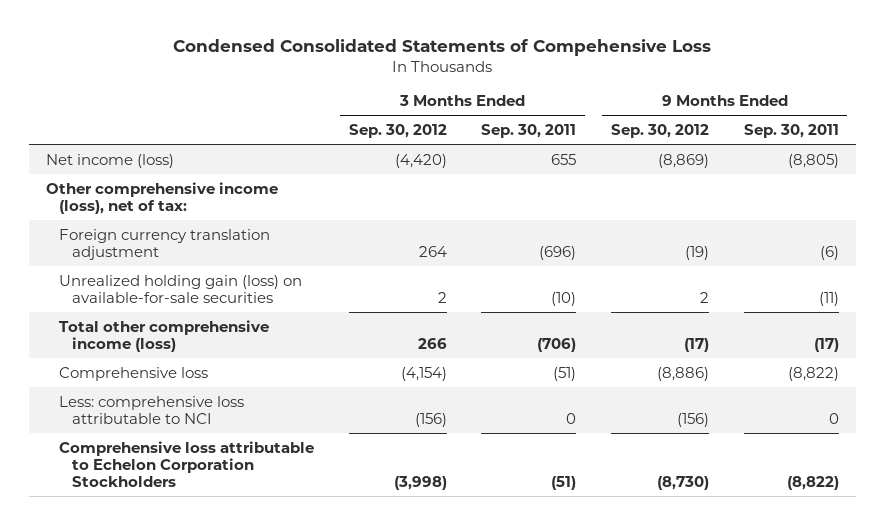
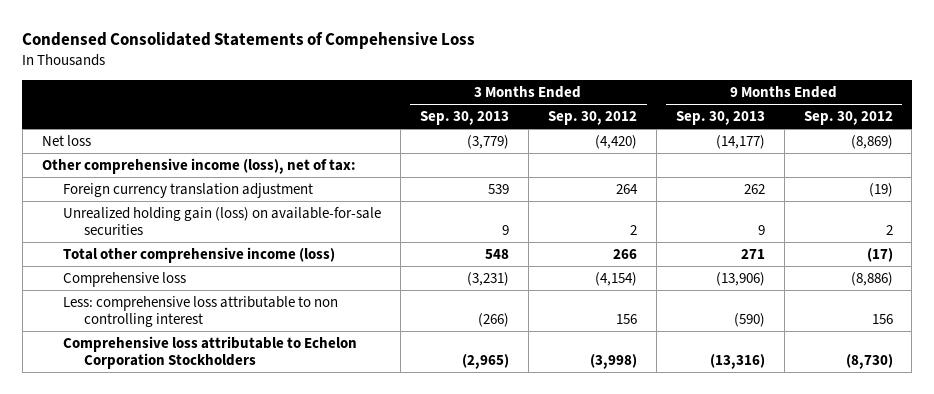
[481,124,577,139] Sep. 30, 2011 -> none
[743,124,839,139] Sep. 30, 2011 -> none
none -> [419,111,509,126] Sep. 30, 2013
none -> [675,111,765,126] Sep. 30, 2013
[45,153,174,168] Net income (loss) -> [41,134,91,146] Net loss
[58,395,244,424] Less: comprehensive loss attributable to NCI -> [63,295,339,328] Less: comprehensive loss attributable to non controlling interest
[414,412,447,427] (156) -> [615,314,637,325] 156
[677,412,710,427] (156) -> [871,314,893,325] 156

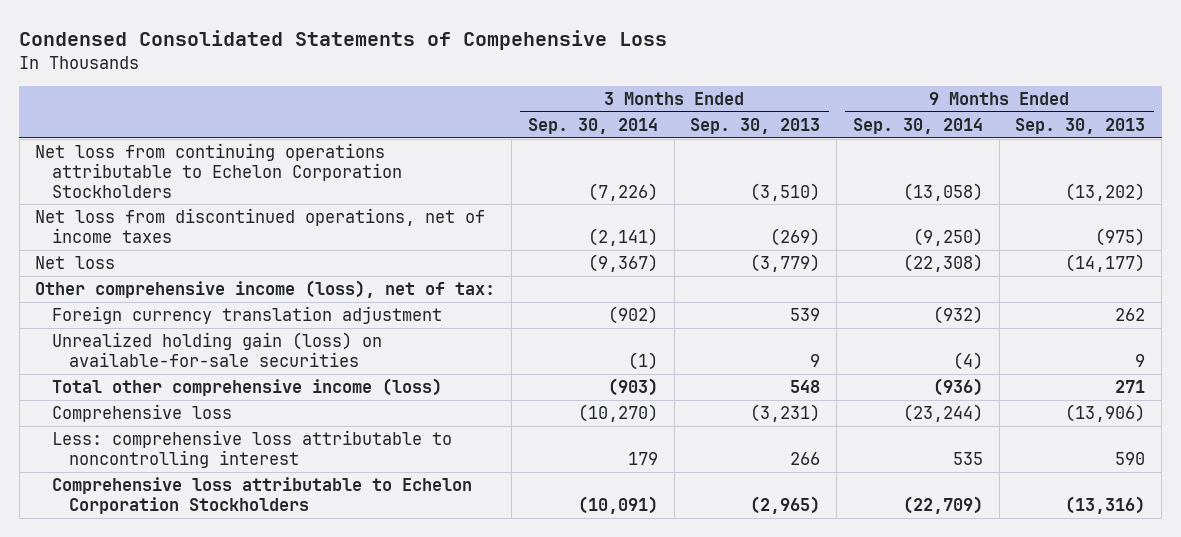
[547,111,637,126] Sep. 30, 2012 -> none
[803,111,893,126] Sep. 30, 2012 -> none
none -> [527,117,658,134] Sep. 30, 2014
none -> [852,117,983,134] Sep. 30, 2014
none -> [35,143,403,198] Net loss from continuing operations attributable to Echelon Corporation Stockholders
none -> [35,208,486,243] Net loss from discontinued operations, net of income taxes
[63,295,339,328] Less: comprehensive loss attributable to non controlling interest -> [52,430,453,468] Less: comprehensive loss attributable to noncontrolling interest
[477,313,509,328] (266) -> [790,451,821,465] 266
[733,313,765,328] (590) -> [1115,451,1146,465] 590

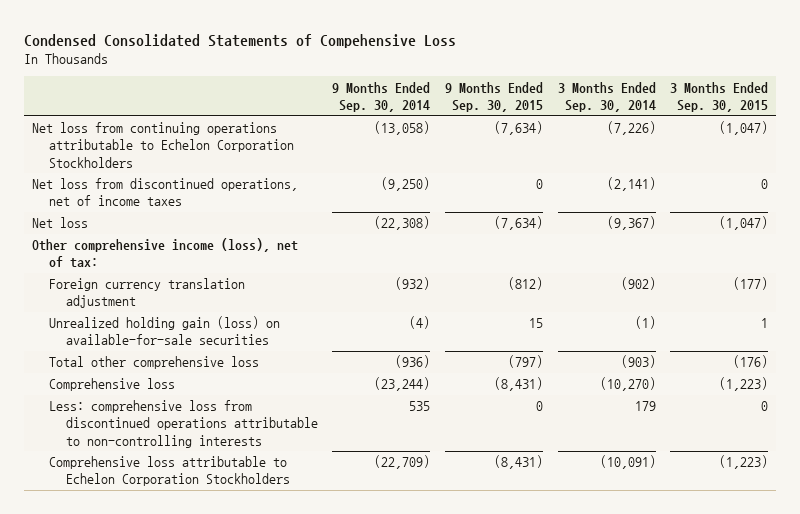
[690,117,821,134] Sep. 30, 2013 -> none
[1015,117,1146,134] Sep. 30, 2013 -> none
none -> [444,81,543,112] 9 Months Ended Sep. 30, 2015
none -> [670,81,769,112] 3 Months Ended Sep. 30, 2015
[52,378,443,397] Total other comprehensive income (loss) -> [48,356,259,370] Total other comprehensive loss
[52,430,453,468] Less: comprehensive loss attributable to noncontrolling interest -> [48,400,318,448] Less: comprehensive loss from discontinued operations attributable to non-controlling interests

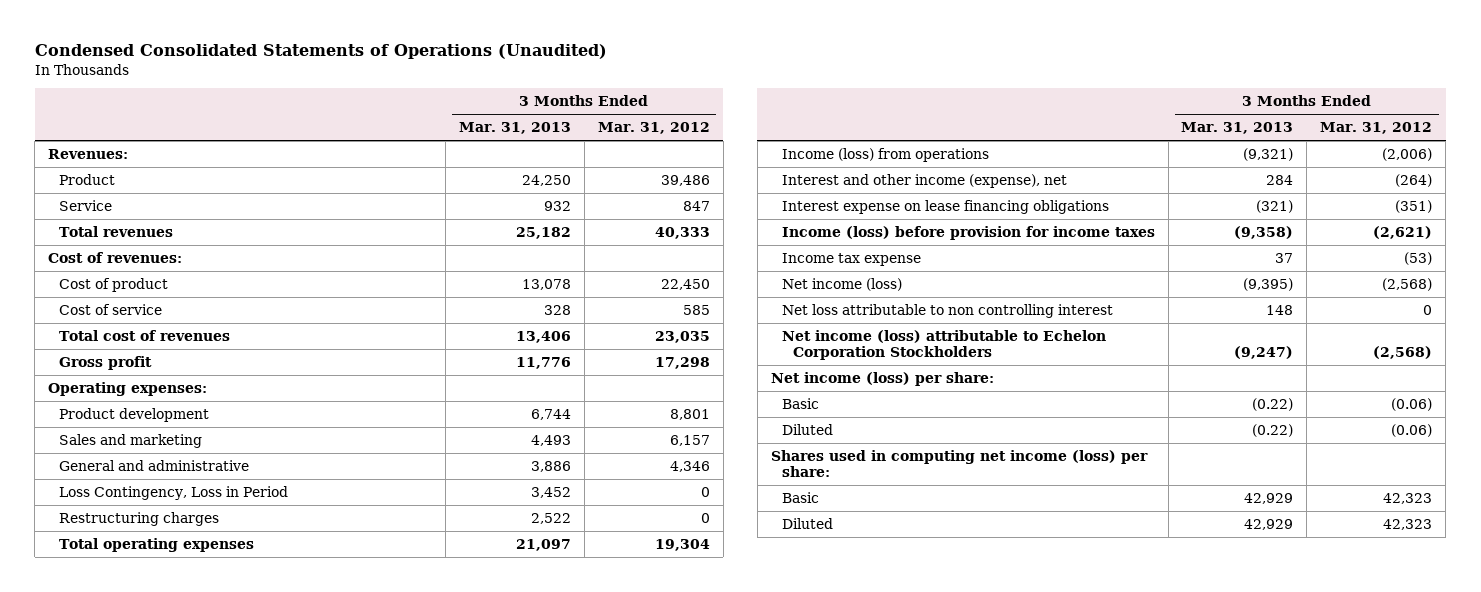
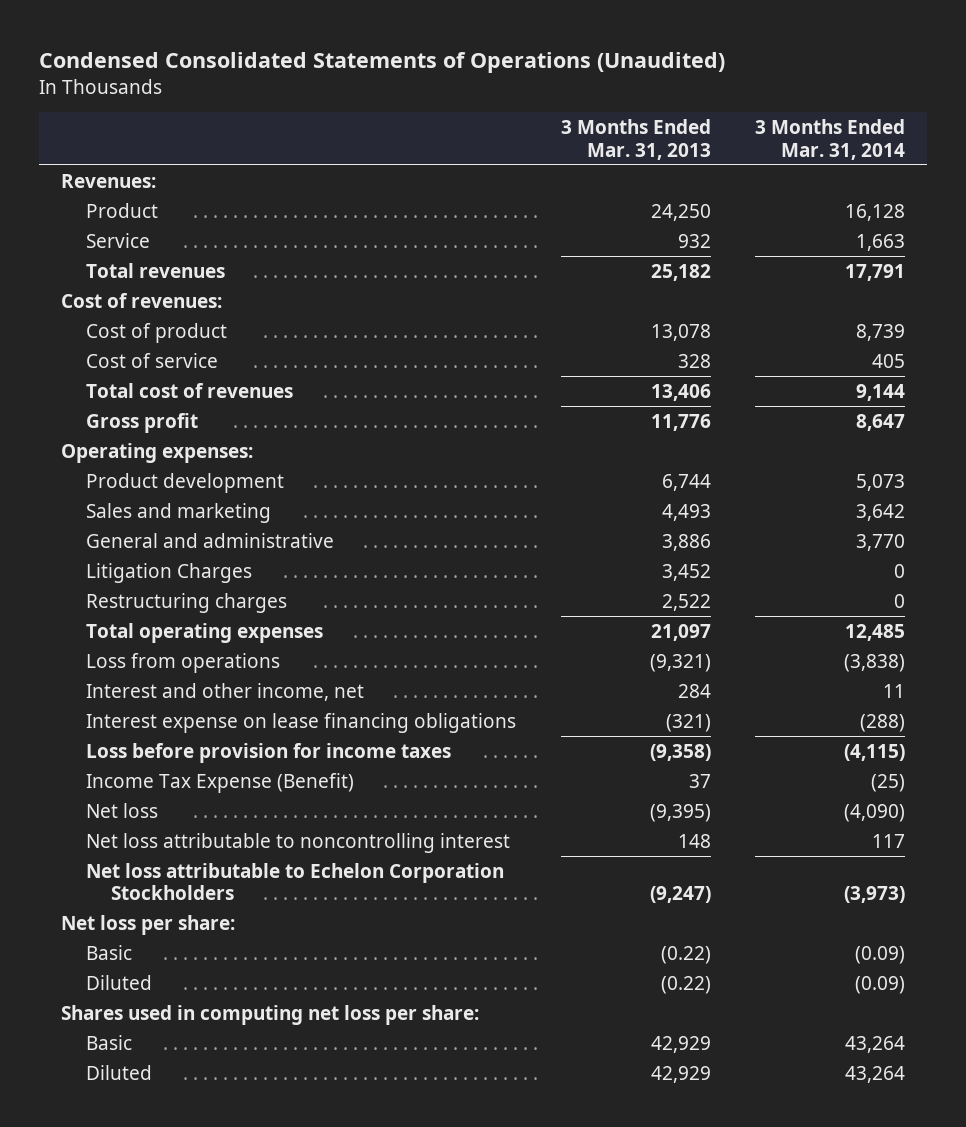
[597,122,710,135] Mar. 31, 2012 -> none
none -> [754,119,905,160] 3 Months Ended Mar. 31, 2014
[59,485,289,500] Loss Contingency, Loss in Period -> [86,562,253,583] Litigation Charges
[781,147,989,162] Income (loss) from operations -> [86,652,281,673] Loss from operations
[781,173,1067,188] Interest and other income (expense), net -> [86,682,365,701] Interest and other income, net
[781,225,1155,240] Income (loss) before provision for income taxes -> [86,742,452,763] Loss before provision for income taxes
[781,252,921,266] Income tax expense -> [86,772,355,793] Income Tax Expense (Benefit)
[781,277,902,291] Net income (loss) -> [86,802,159,818] Net loss
[781,303,1113,318] Net loss attributable to non controlling interest -> [86,832,511,853] Net loss attributable to noncontrolling interest
[781,329,1106,361] Net income (loss) attributable to Echelon Corporation Stockholders -> [86,862,505,901] Net loss attributable to Echelon Corporation Stockholders
[770,371,994,386] Net income (loss) per share: -> [61,914,236,935] Net loss per share:
[770,449,1148,478] Shares used in computing net income (loss) per share: -> [61,1004,480,1025] Shares used in computing net loss per share:

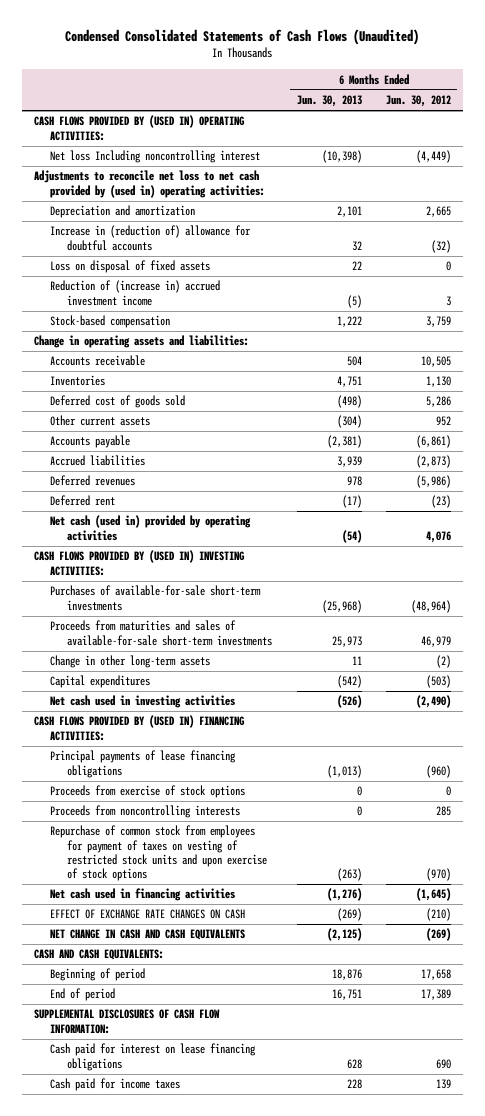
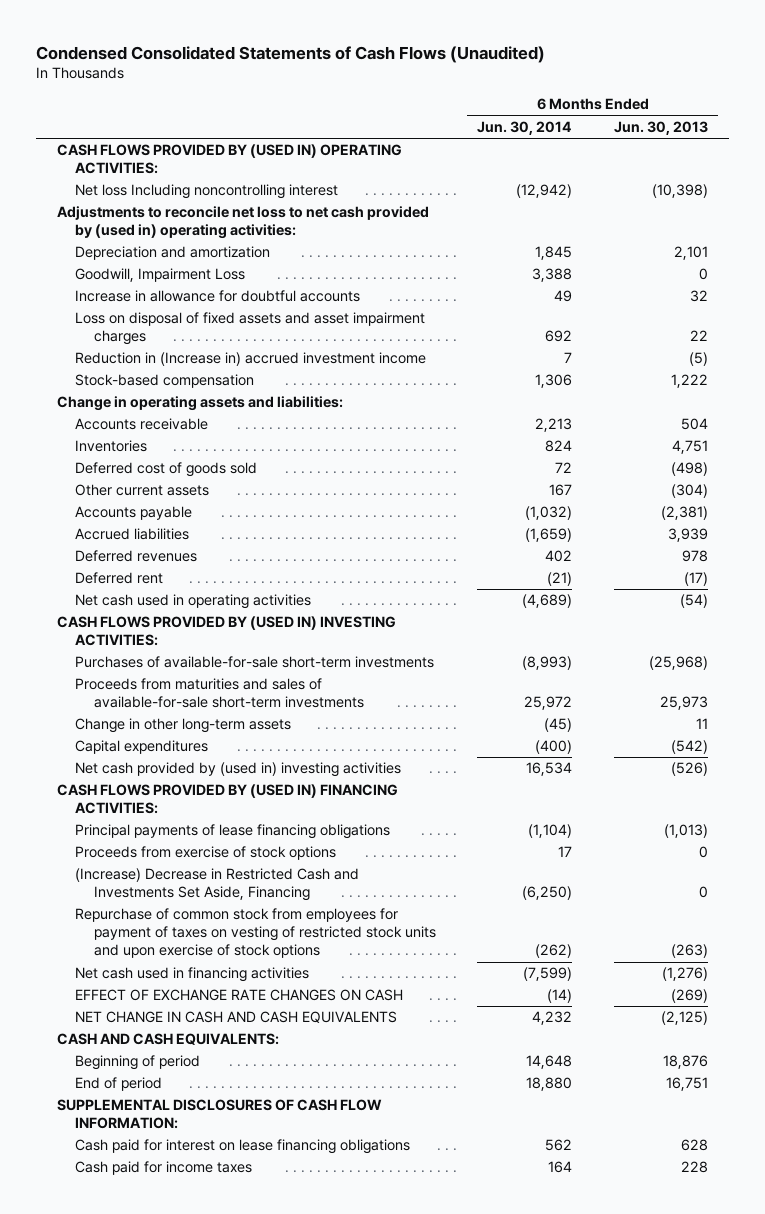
[385,95,451,108] Jun. 30, 2012 -> none
none -> [477,120,573,135] Jun. 30, 2014
none -> [75,268,246,283] Goodwill, Impairment Loss
[50,225,252,251] Increase in (reduction of) allowance for doubtful accounts -> [75,290,361,303] Increase in allowance for doubtful accounts
[50,260,211,274] Loss on disposal of fixed assets -> [75,312,426,346] Loss on disposal of fixed assets and asset impairment charges
[50,280,221,306] Reduction of (increase in) accrued investment income -> [75,352,427,367] Reduction in (Increase in) accrued investment income
[50,515,252,541] Net cash (used in) provided by operating activities -> [75,594,312,610] Net cash used in operating activities
[50,695,236,709] Net cash used in investing activities -> [75,762,402,778] Net cash provided by (used in) investing activities
[50,805,241,819] Proceeds from noncontrolling interests -> none
none -> [75,868,360,902] (Increase) Decrease in Restricted Cash and Investments Set Aside, Financing

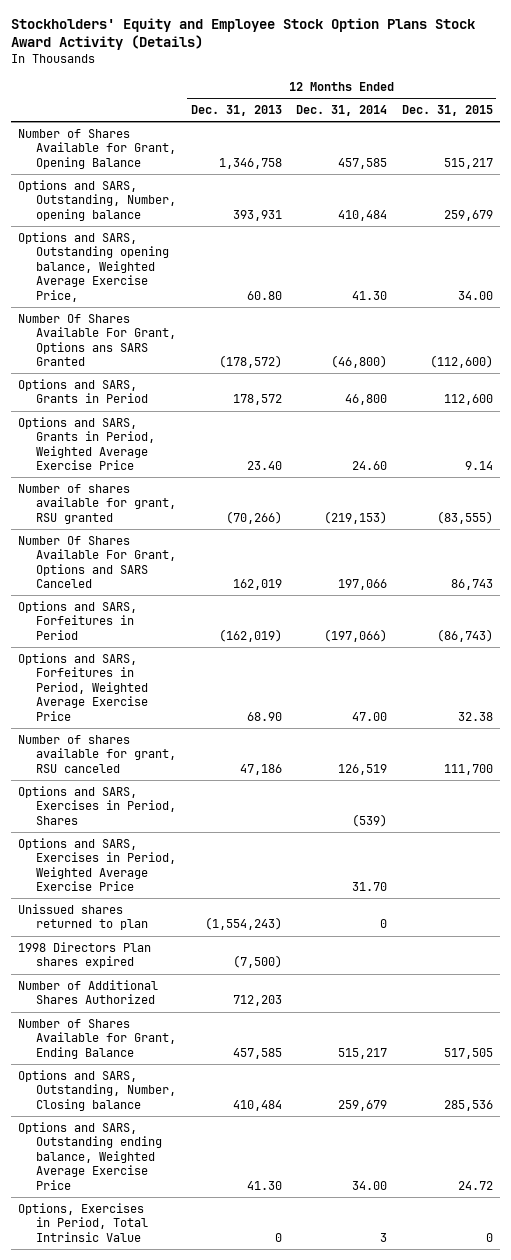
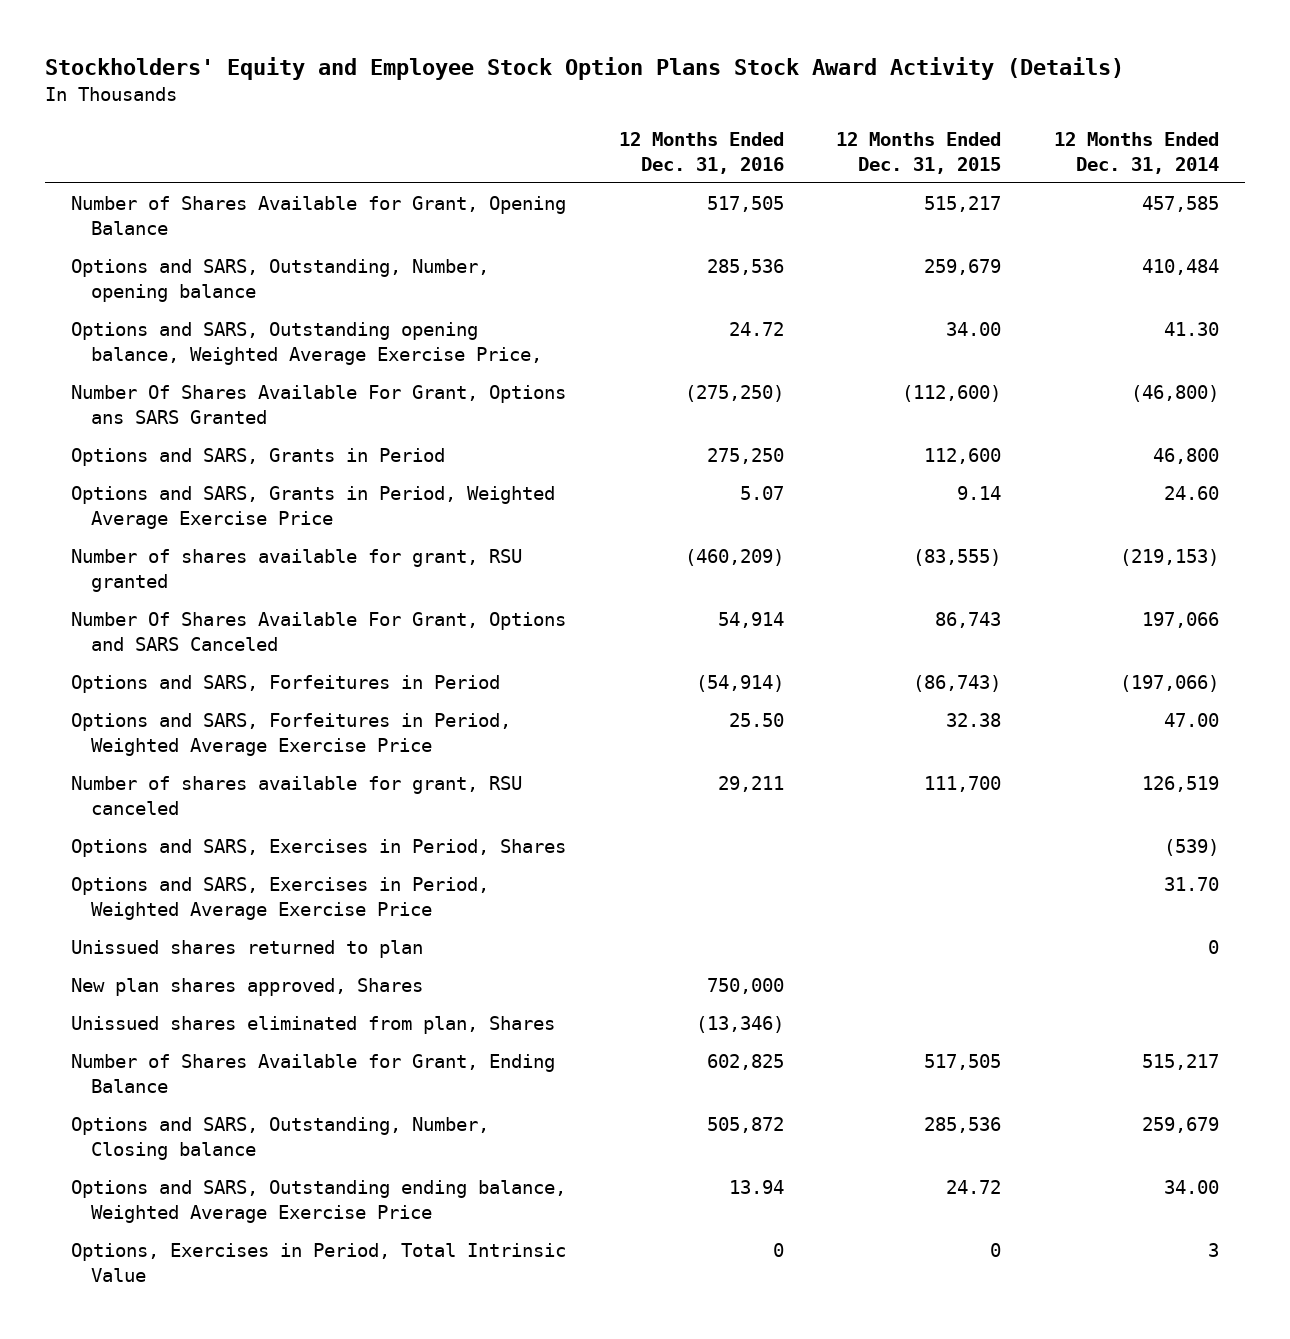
[190,105,282,117] Dec. 31, 2013 -> none
none -> [618,131,784,174] 12 Months Ended Dec. 31, 2016
[18,941,152,969] 1998 Directors Plan shares expired -> none
[18,979,159,1005] Number of Additional Shares Authorized -> [71,978,424,997] New plan shares approved, Shares
none -> [71,1016,556,1035] Unissued shares eliminated from plan, Shares

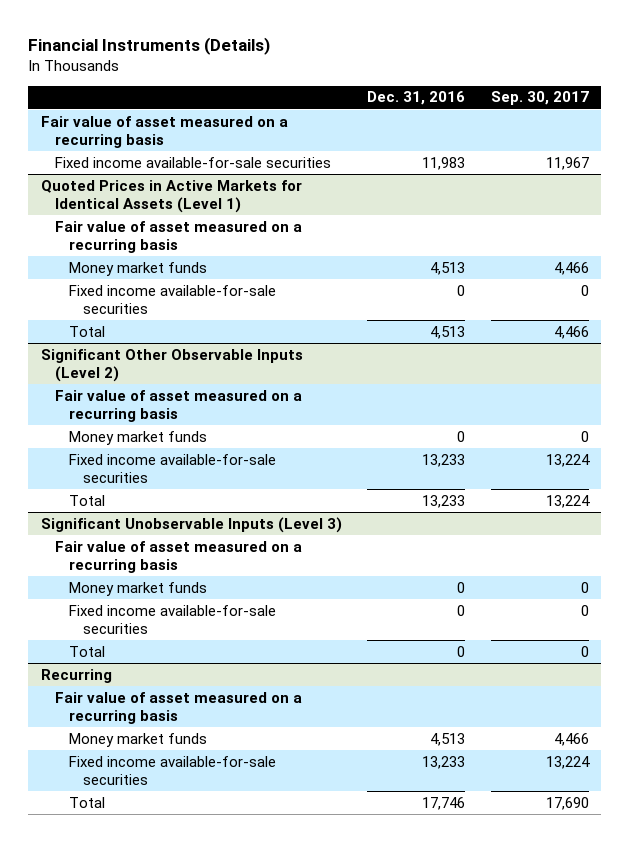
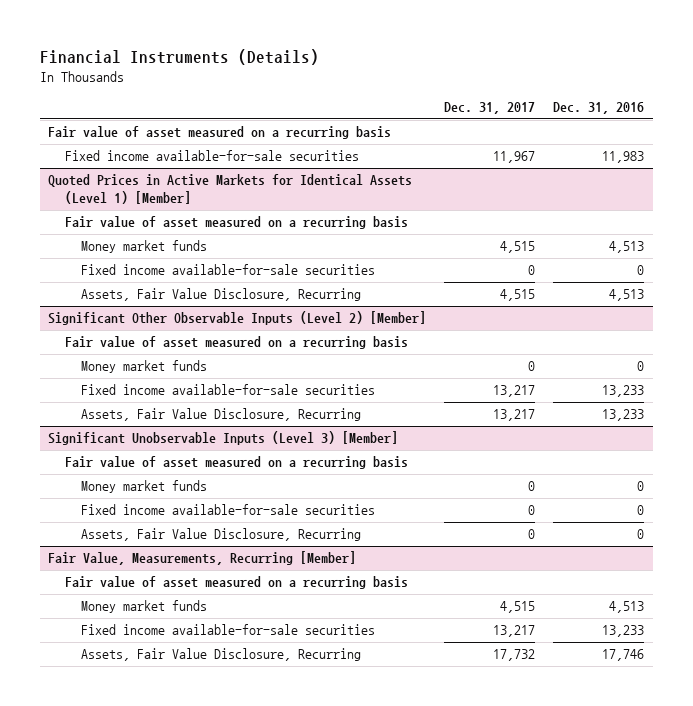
[490,91,589,106] Sep. 30, 2017 -> none
none -> [444,102,536,115] Dec. 31, 2017
[40,179,302,214] Quoted Prices in Active Markets for Identical Assets (Level 1) -> [48,174,413,205] Quoted Prices in Active Markets for Identical Assets (Level 1) [Member]
[69,325,106,337] Total -> [81,288,362,302] Assets, Fair Value Disclosure, Recurring
[40,348,303,383] Significant Other Observable Inputs (Level 2) -> [48,311,427,326] Significant Other Observable Inputs (Level 2) [Member]
[69,494,106,506] Total -> [81,408,362,422] Assets, Fair Value Disclosure, Recurring
[40,516,342,533] Significant Unobservable Inputs (Level 3) -> [48,431,399,446] Significant Unobservable Inputs (Level 3) [Member]
[69,645,106,657] Total -> none
none -> [81,528,362,542] Assets, Fair Value Disclosure, Recurring
[40,668,112,683] Recurring -> [48,551,357,566] Fair Value, Measurements, Recurring [Member]
[69,796,106,808] Total -> [81,648,362,662] Assets, Fair Value Disclosure, Recurring

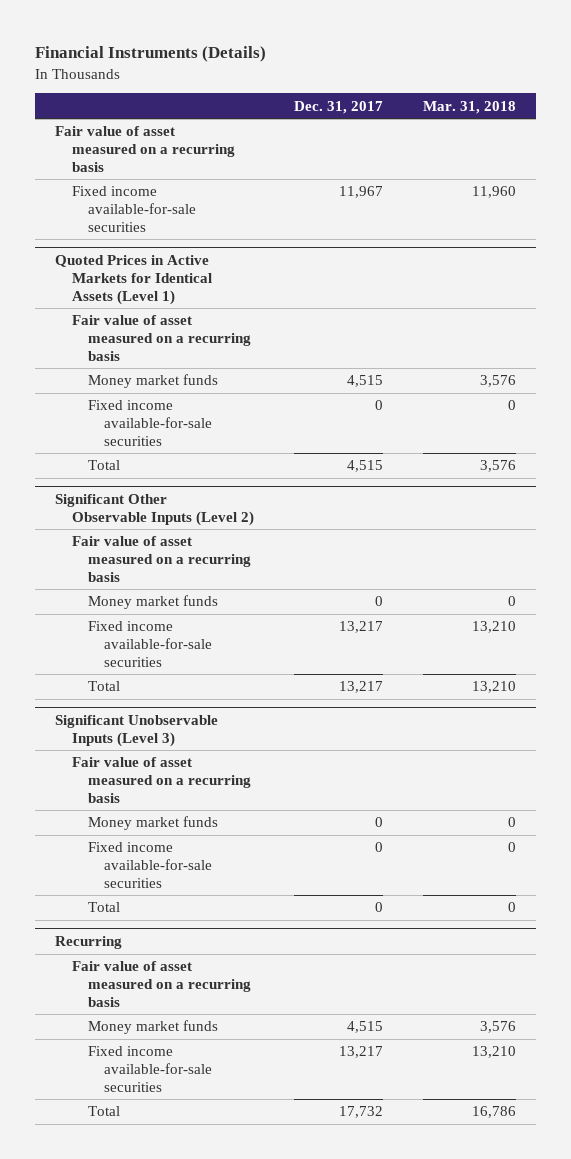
[553,102,645,115] Dec. 31, 2016 -> none
none -> [423,100,517,114] Mar. 31, 2018
[48,174,413,205] Quoted Prices in Active Markets for Identical Assets (Level 1) [Member] -> [55,255,212,305] Quoted Prices in Active Markets for Identical Assets (Level 1)
[81,288,362,302] Assets, Fair Value Disclosure, Recurring -> [88,460,121,471] Total
[48,311,427,326] Significant Other Observable Inputs (Level 2) [Member] -> [55,494,254,526] Significant Other Observable Inputs (Level 2)
[81,408,362,422] Assets, Fair Value Disclosure, Recurring -> [88,681,121,692] Total
[48,431,399,446] Significant Unobservable Inputs (Level 3) [Member] -> [55,715,219,747] Significant Unobservable Inputs (Level 3)
[81,528,362,542] Assets, Fair Value Disclosure, Recurring -> none
none -> [88,902,121,913] Total
[48,551,357,566] Fair Value, Measurements, Recurring [Member] -> [55,936,123,950] Recurring
[81,648,362,662] Assets, Fair Value Disclosure, Recurring -> [88,1106,121,1117] Total

